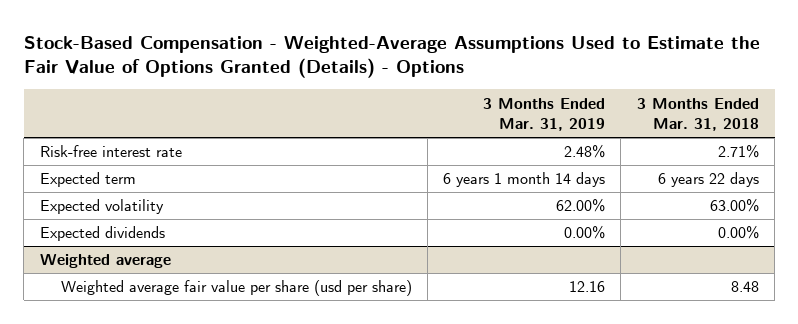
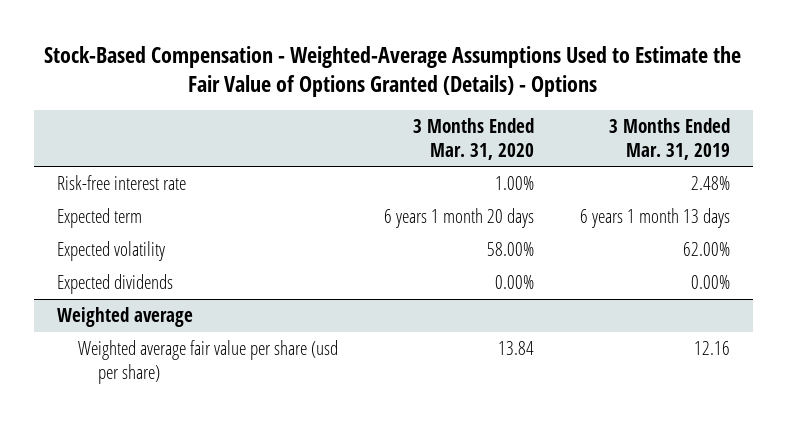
[636,97,759,132] 3 Months Ended Mar. 31, 2018 -> none
none -> [412,117,534,160] 3 Months Ended Mar. 31, 2020
[443,172,606,188] 6 years 1 month 14 days -> [579,207,730,228] 6 years 1 month 13 days

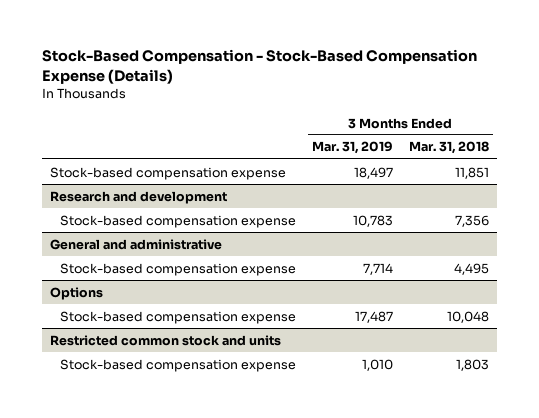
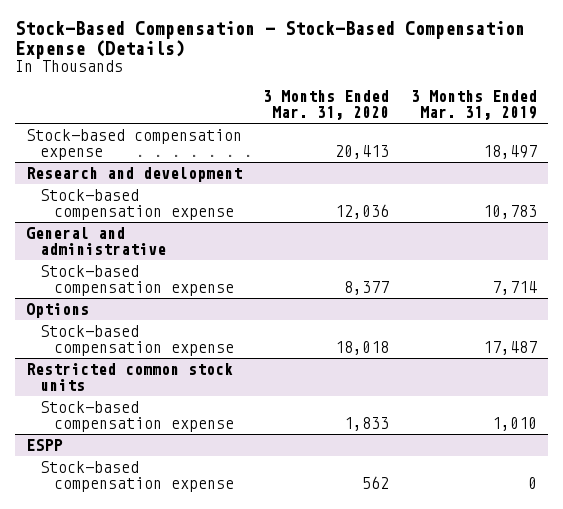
[408,141,489,155] Mar. 31, 2018 -> none
none -> [263,89,390,121] 3 Months Ended Mar. 31, 2020
[49,334,281,346] Restricted common stock and units -> [25,362,233,392] Restricted common stock units
none -> [25,438,63,451] ESPP
none -> [40,460,235,493] Stock-based compensation expense

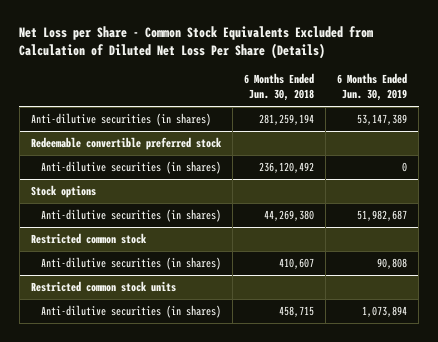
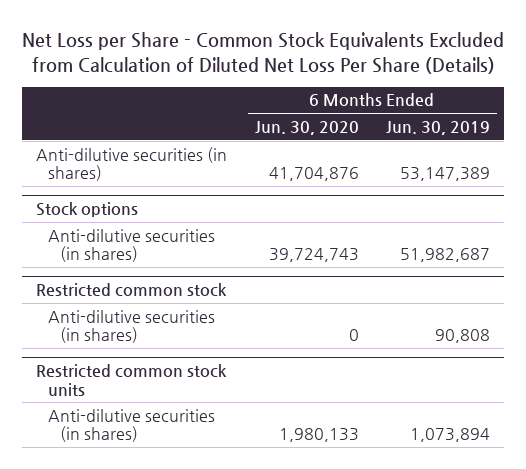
[244,73,315,102] 6 Months Ended Jun. 30, 2018 -> none
none -> [254,120,359,135] Jun. 30, 2020
[30,137,222,151] Redeemable convertible preferred stock -> none
[40,161,221,175] Anti-dilutive securities (in shares) -> none

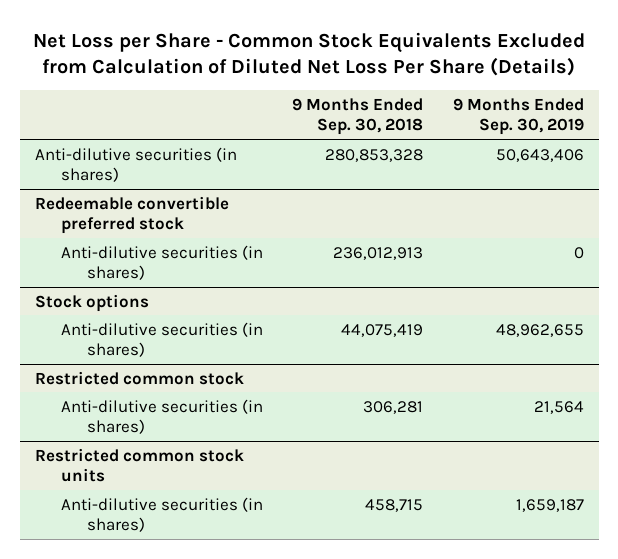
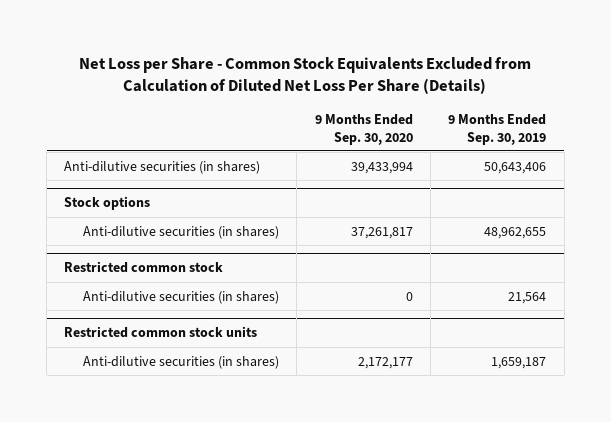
[292,97,424,136] 9 Months Ended Sep. 30, 2018 -> none
none -> [314,113,413,145] 9 Months Ended Sep. 30, 2020
[34,195,229,234] Redeemable convertible preferred stock -> none
[60,244,263,280] Anti-dilutive securities (in shares) -> none

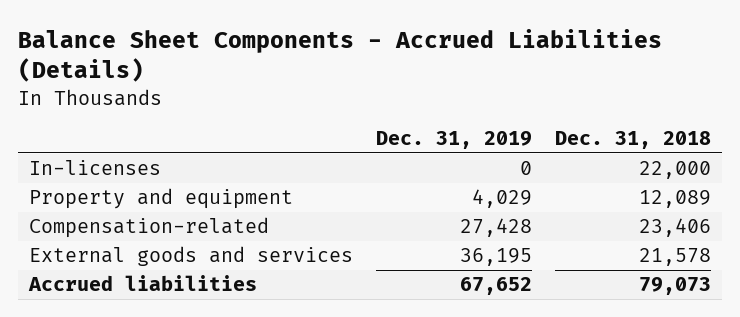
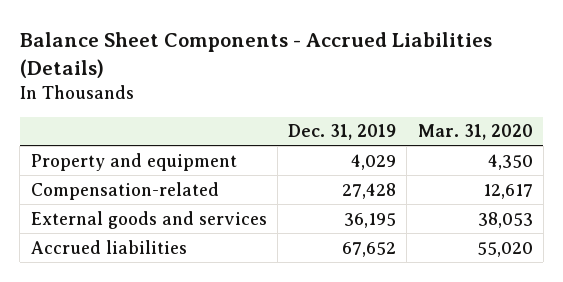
[554,131,711,150] Dec. 31, 2018 -> none
none -> [417,124,533,141] Mar. 31, 2020
[29,160,162,176] In-licenses -> none

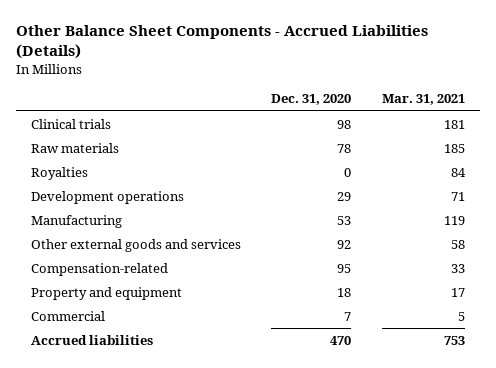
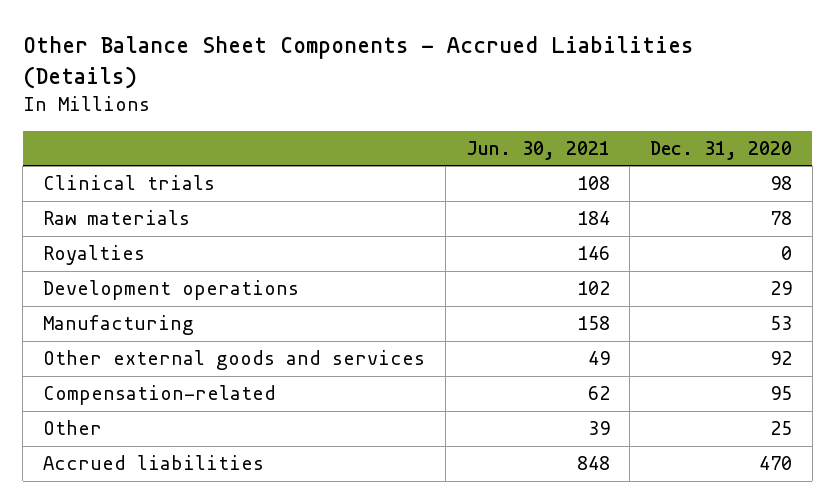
[381,94,465,106] Mar. 31, 2021 -> none
none -> [465,140,610,160] Jun. 30, 2021
[31,286,183,300] Property and equipment -> none
[31,310,106,321] Commercial -> none
none -> [42,420,102,436] Other

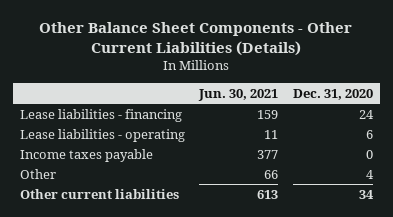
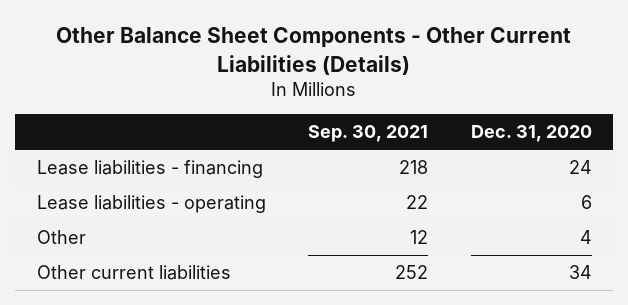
[198,88,279,101] Jun. 30, 2021 -> none
none -> [308,125,429,143] Sep. 30, 2021
[19,148,153,162] Income taxes payable -> none

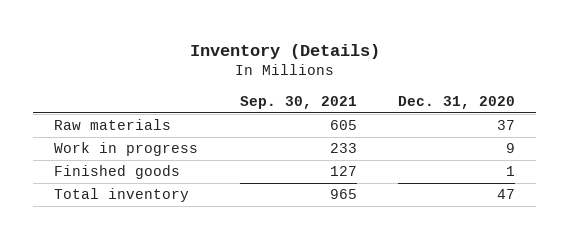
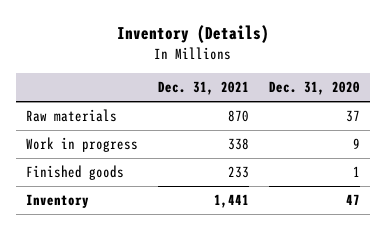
[239,96,357,110] Sep. 30, 2021 -> none
none -> [158,81,250,96] Dec. 31, 2021
[53,188,189,203] Total inventory -> [25,194,89,209] Inventory

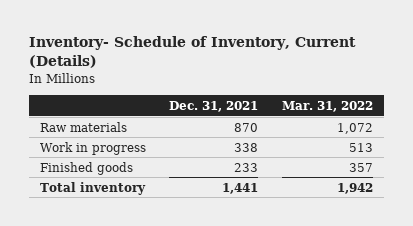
[117,24,270,43] Inventory (Details) -> [28,36,356,69] Inventory- Schedule of Inventory, Current (Details)
[269,81,361,96] Dec. 31, 2020 -> none
none -> [281,100,373,112] Mar. 31, 2022
[25,194,89,209] Inventory -> [40,181,147,195] Total inventory

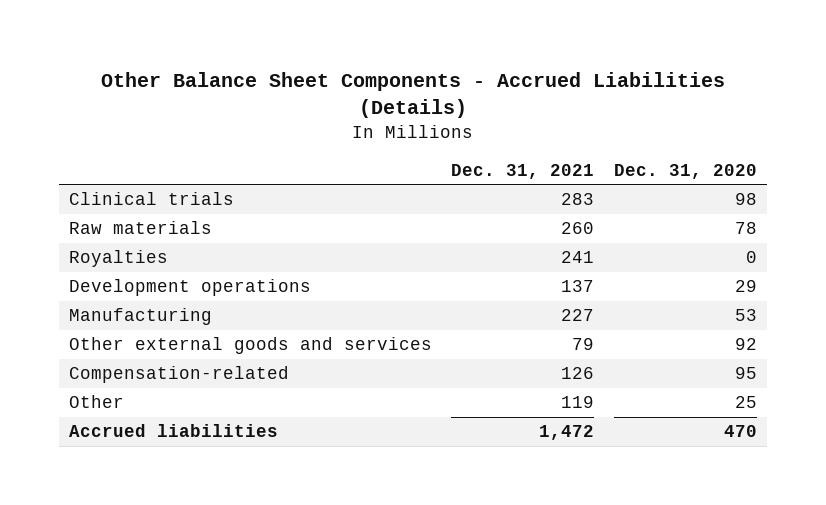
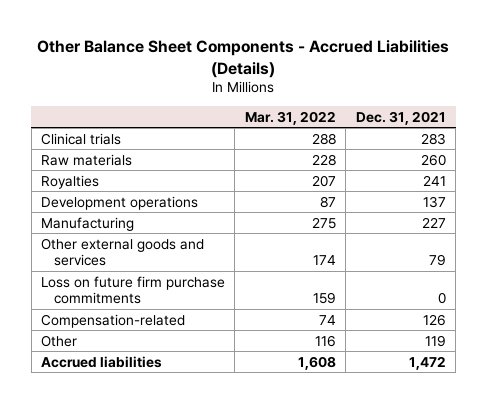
[613,163,757,179] Dec. 31, 2020 -> none
none -> [244,110,336,125] Mar. 31, 2022
none -> [40,275,225,304] Loss on future firm purchase commitments

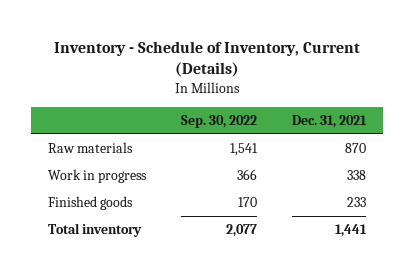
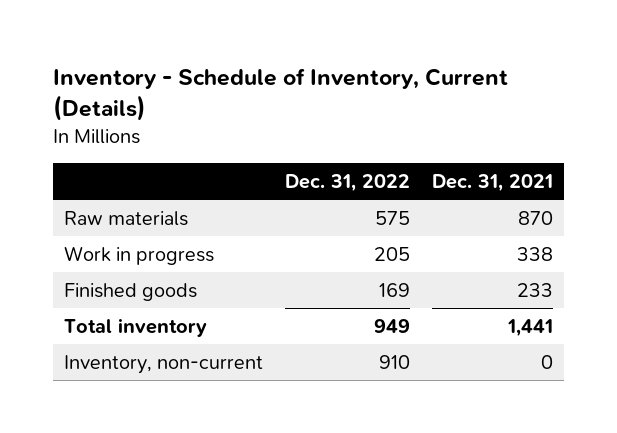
[181,115,258,129] Sep. 30, 2022 -> none
none -> [284,173,410,192] Dec. 31, 2022
none -> [64,354,264,374] Inventory, non-current

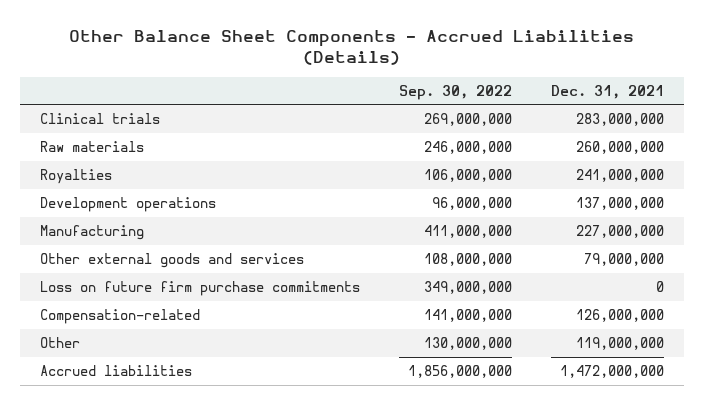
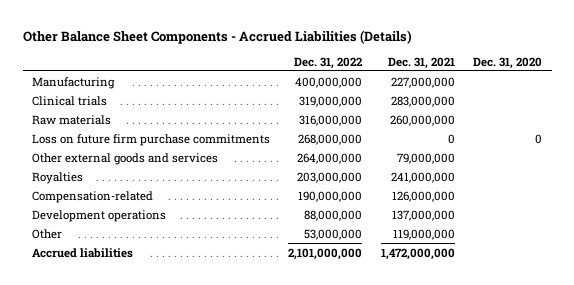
[399,84,513,100] Sep. 30, 2022 -> none
none -> [294,56,363,69] Dec. 31, 2022
none -> [473,56,543,69] Dec. 31, 2020
[39,224,144,240] Manufacturing -> [31,76,115,89] Manufacturing
[39,252,304,268] Other external goods and services -> [31,152,218,165] Other external goods and services
[39,168,112,184] Royalties -> [31,171,83,184] Royalties
[39,196,216,212] Development operations -> [31,209,166,222] Development operations

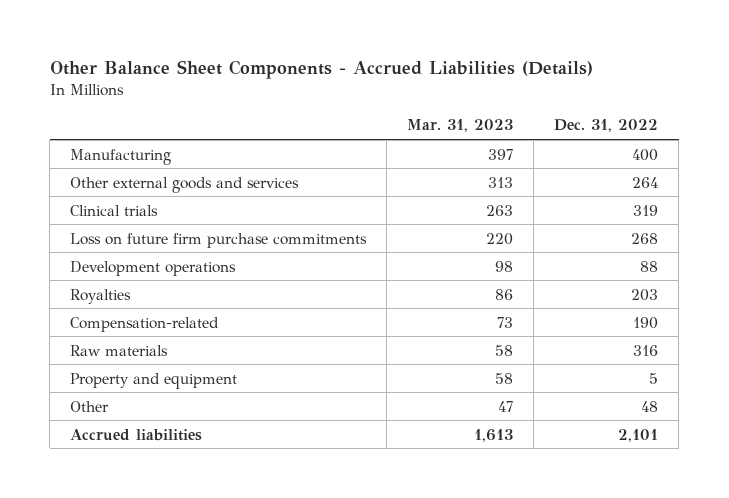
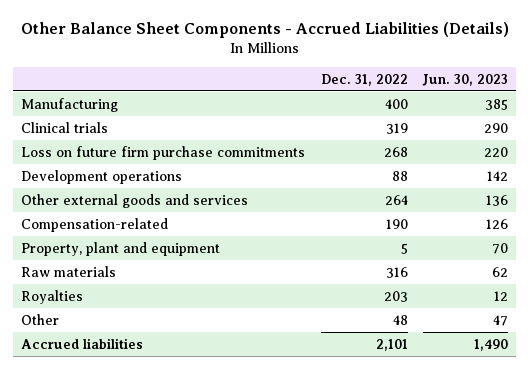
[407,119,514,133] Mar. 31, 2023 -> none
none -> [422,73,509,86] Jun. 30, 2023
[70,176,300,193] Other external goods and services -> [20,193,248,208] Other external goods and services
none -> [20,241,220,256] Property, plant and equipment
[70,372,238,389] Property and equipment -> none
[70,288,132,304] Royalties -> [20,289,83,304] Royalties

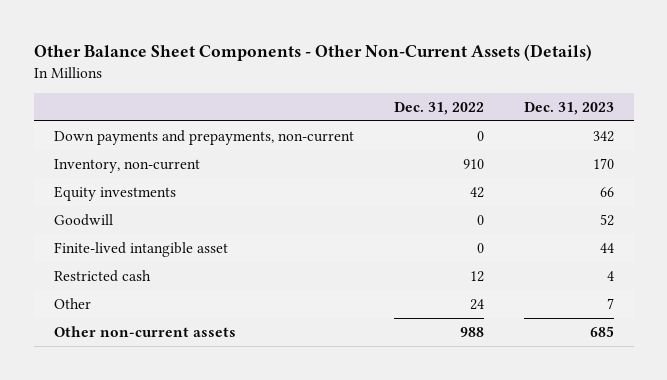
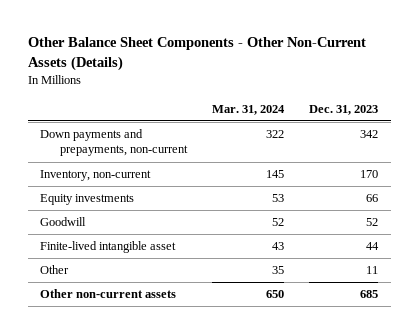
[393,102,484,116] Dec. 31, 2022 -> none
none -> [212,104,286,115] Mar. 31, 2024
[53,269,151,282] Restricted cash -> none
[606,297,614,309] 7 -> [366,266,379,275] 11

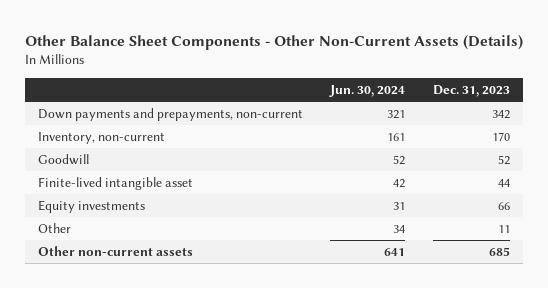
[212,104,286,115] Mar. 31, 2024 -> none
none -> [329,85,406,98] Jun. 30, 2024
[40,194,135,206] Equity investments -> [38,200,146,214] Equity investments

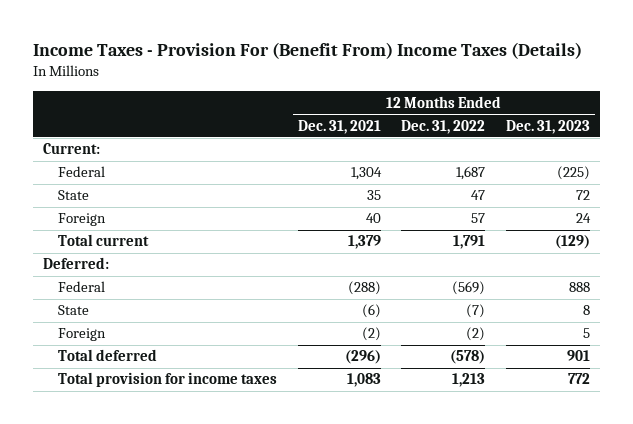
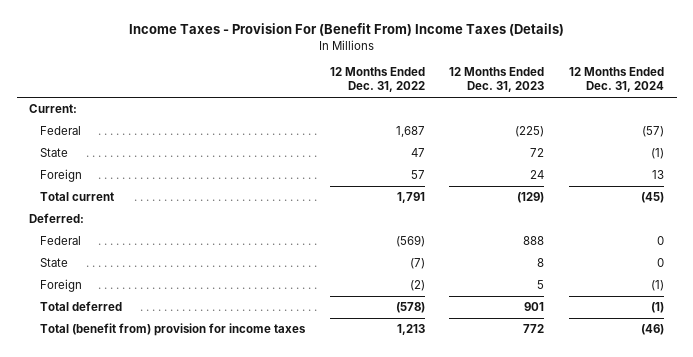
[297,119,381,134] Dec. 31, 2021 -> none
none -> [569,67,665,93] 12 Months Ended Dec. 31, 2024
[58,372,278,388] Total provision for income taxes -> [39,323,306,337] Total (benefit from) provision for income taxes

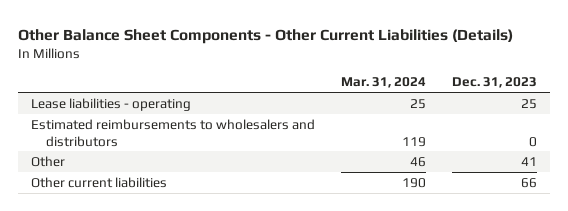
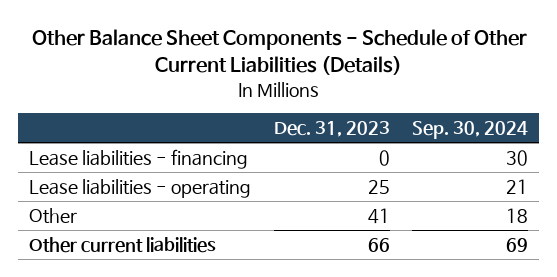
[18,28,514,44] Other Balance Sheet Components - Other Current Liabilities (Details) -> [31,29,527,76] Other Balance Sheet Components - Schedule of Other Current Liabilities (Details)
[341,77,427,89] Mar. 31, 2024 -> none
none -> [411,120,528,139] Sep. 30, 2024
none -> [29,148,249,169] Lease liabilities - financing
[31,118,316,147] Estimated reimbursements to wholesalers and distributors -> none

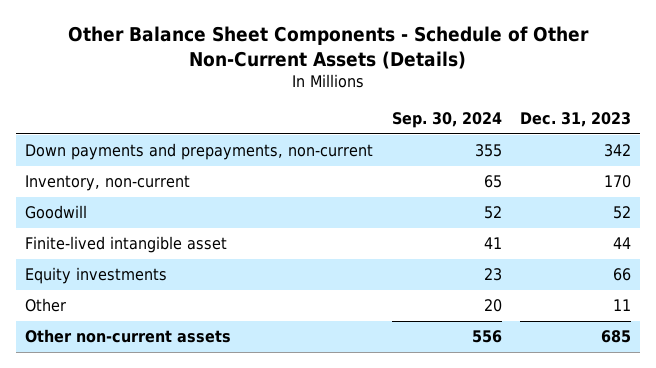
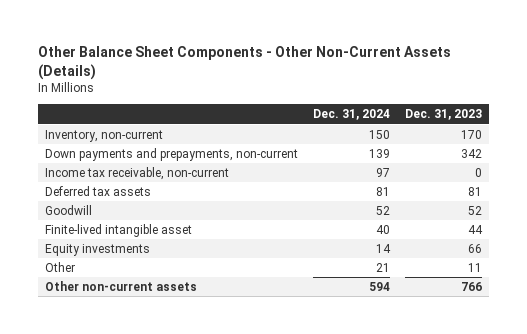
[68,26,590,69] Other Balance Sheet Components - Schedule of Other Non-Current Assets (Details) -> [37,45,451,80] Other Balance Sheet Components - Other Non-Current Assets (Details)
[391,112,502,129] Sep. 30, 2024 -> none
none -> [312,109,390,121] Dec. 31, 2024
[25,143,374,161] Down payments and prepayments, non-current -> [45,147,299,161] Down payments and prepayments, non-current
none -> [45,166,230,180] Income tax receivable, non-current
none -> [45,185,152,196] Deferred tax assets
[600,330,631,344] 685 -> [460,281,482,291] 766

